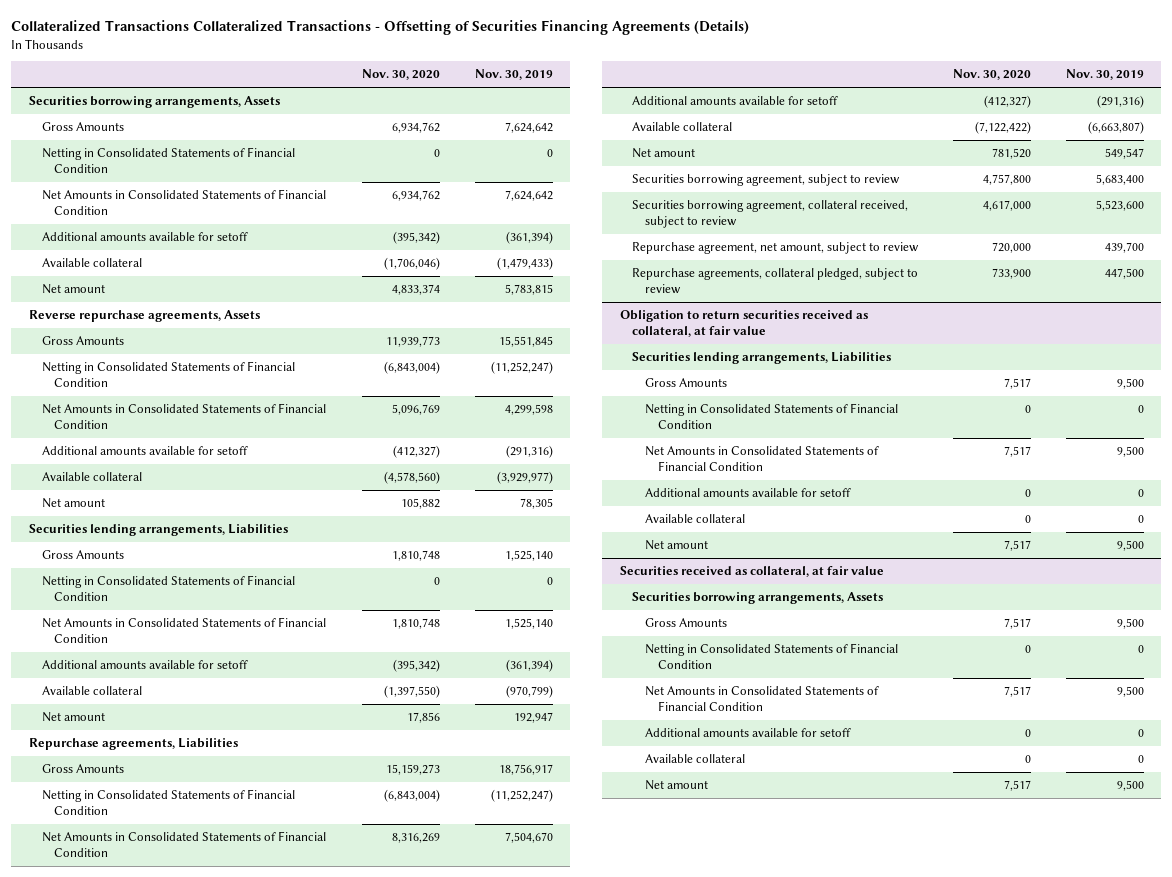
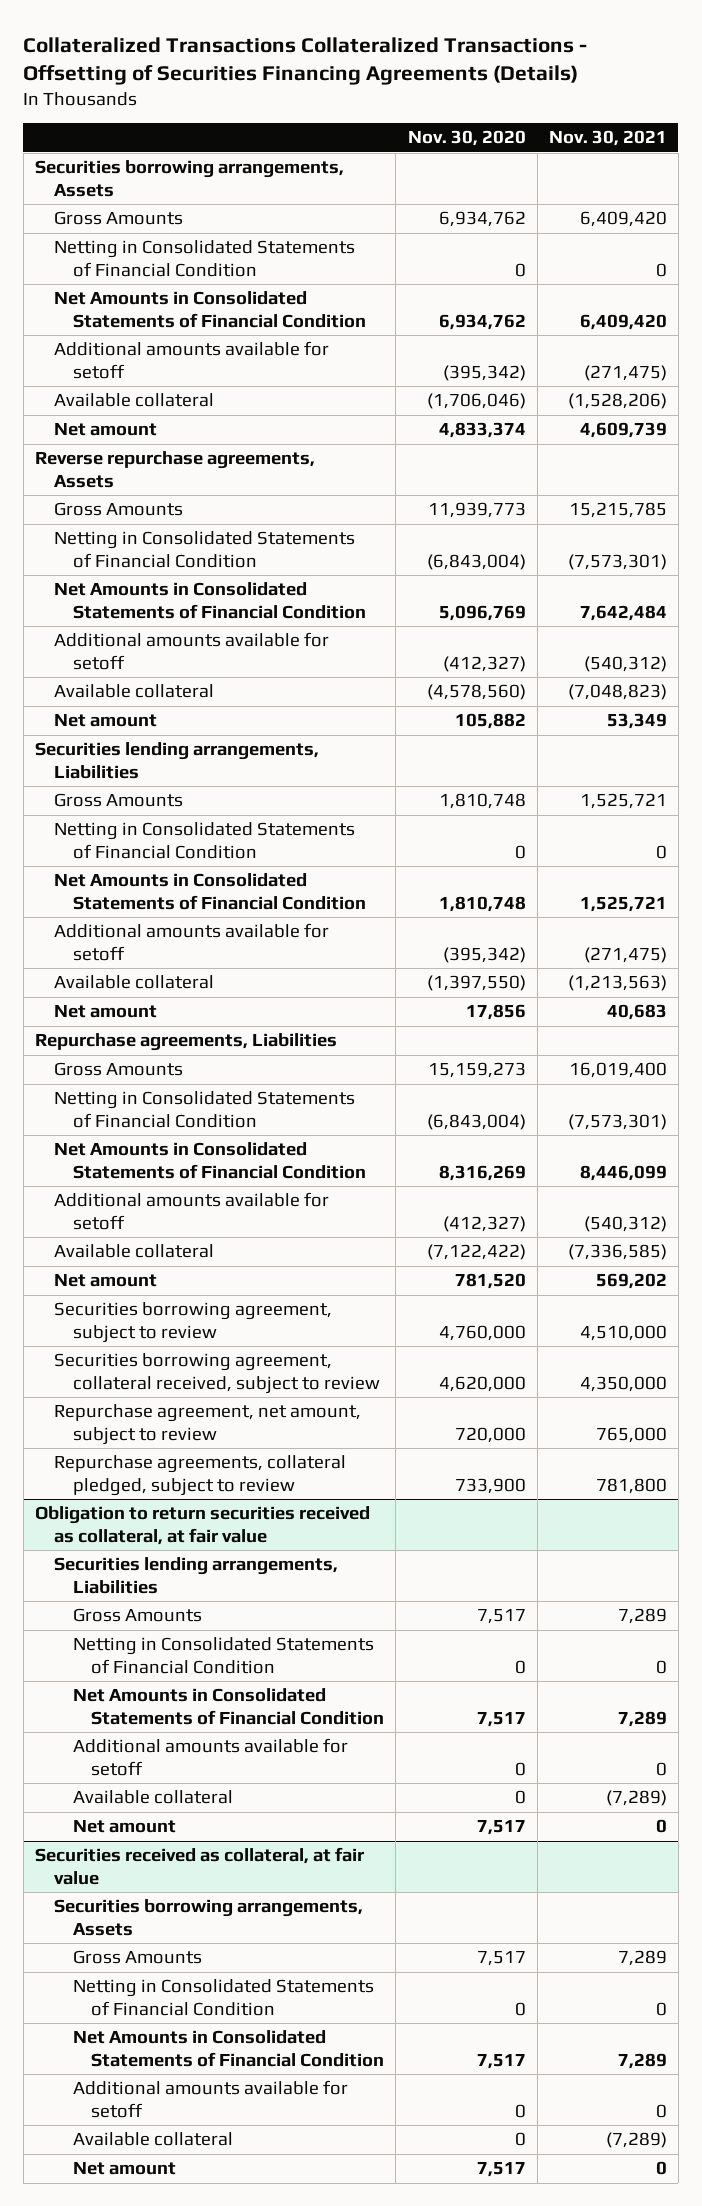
[474,69,553,81] Nov. 30, 2019 -> none
none -> [548,130,667,147] Nov. 30, 2021
[982,173,1031,185] 4,757,800 -> [438,1324,526,1341] 4,760,000
[982,199,1031,211] 4,617,000 -> [438,1375,526,1392] 4,620,000

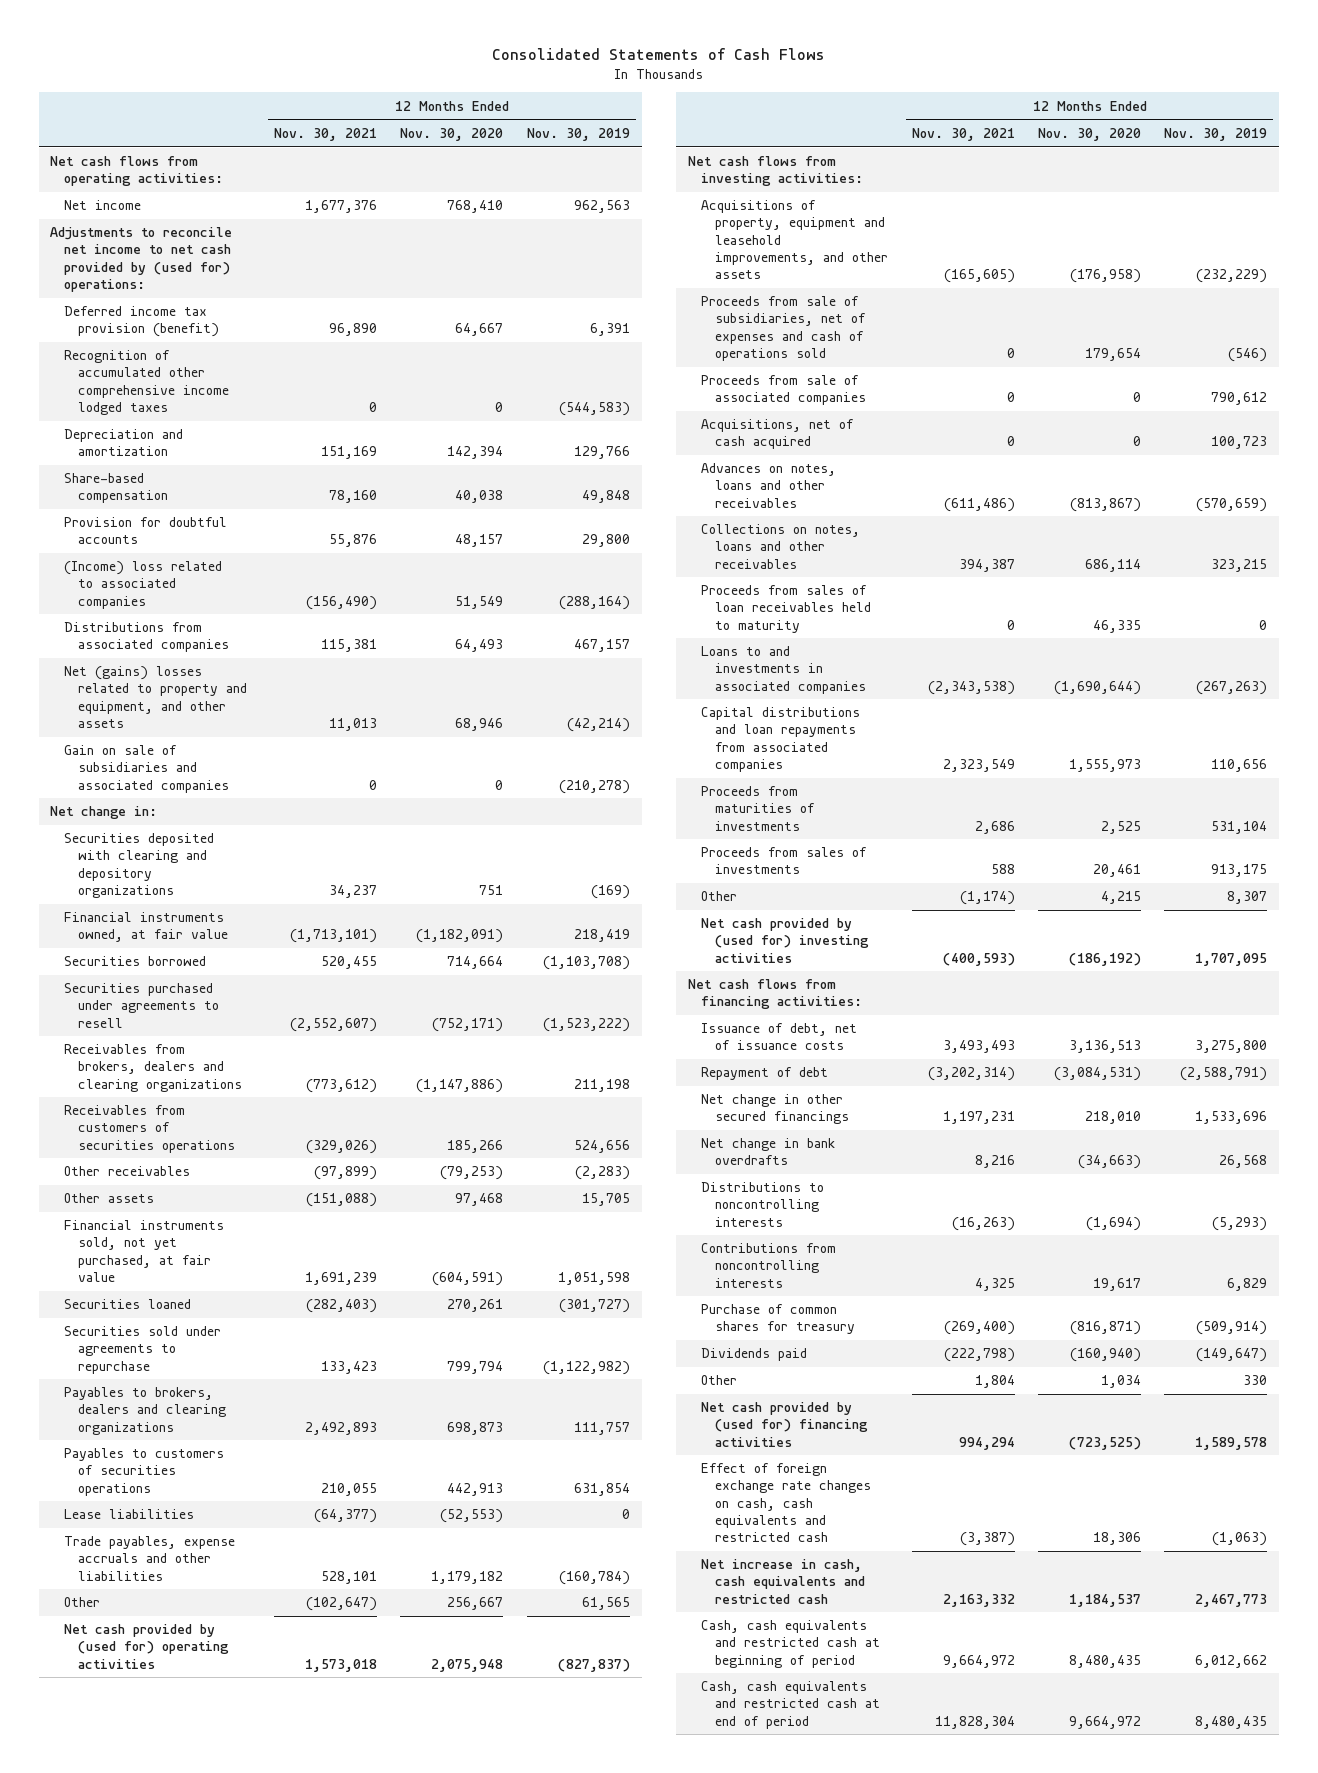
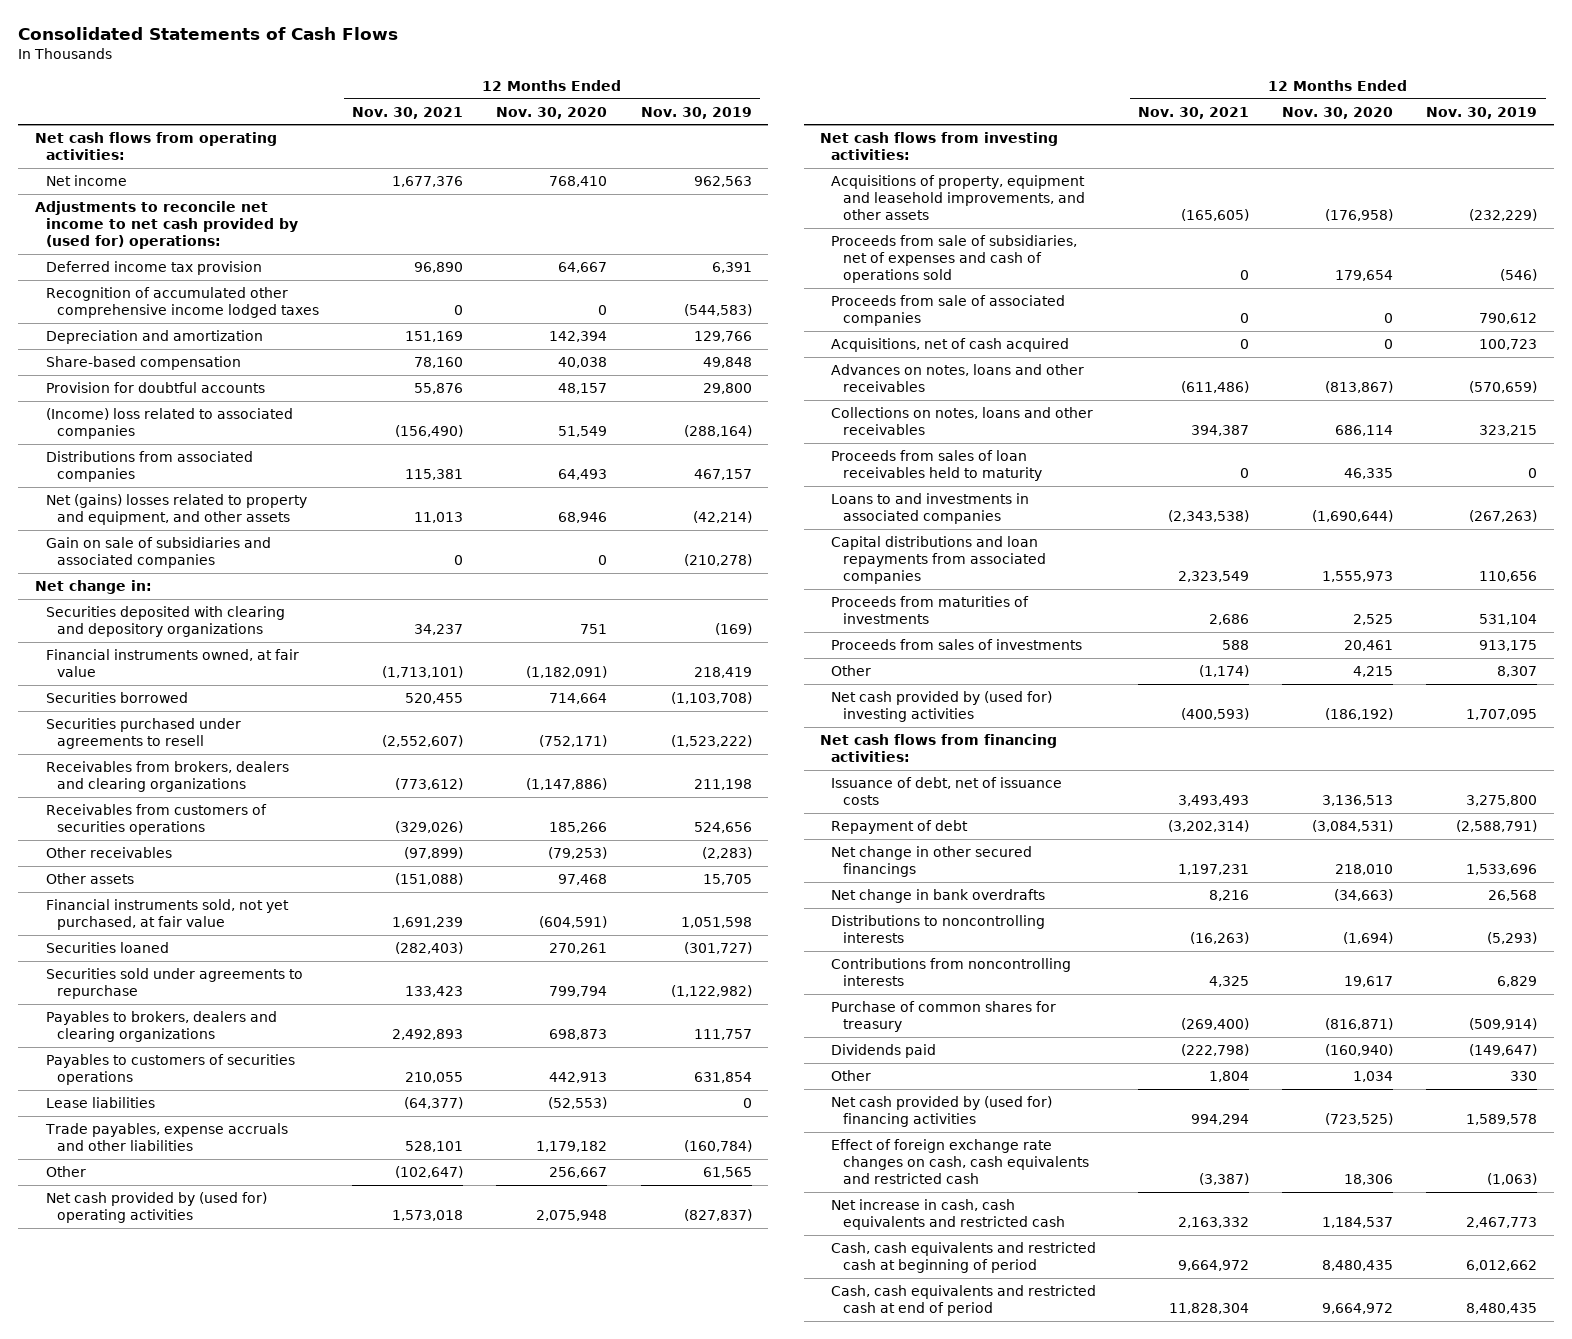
[63,306,219,338] Deferred income tax provision (benefit) -> [45,260,262,275] Deferred income tax provision

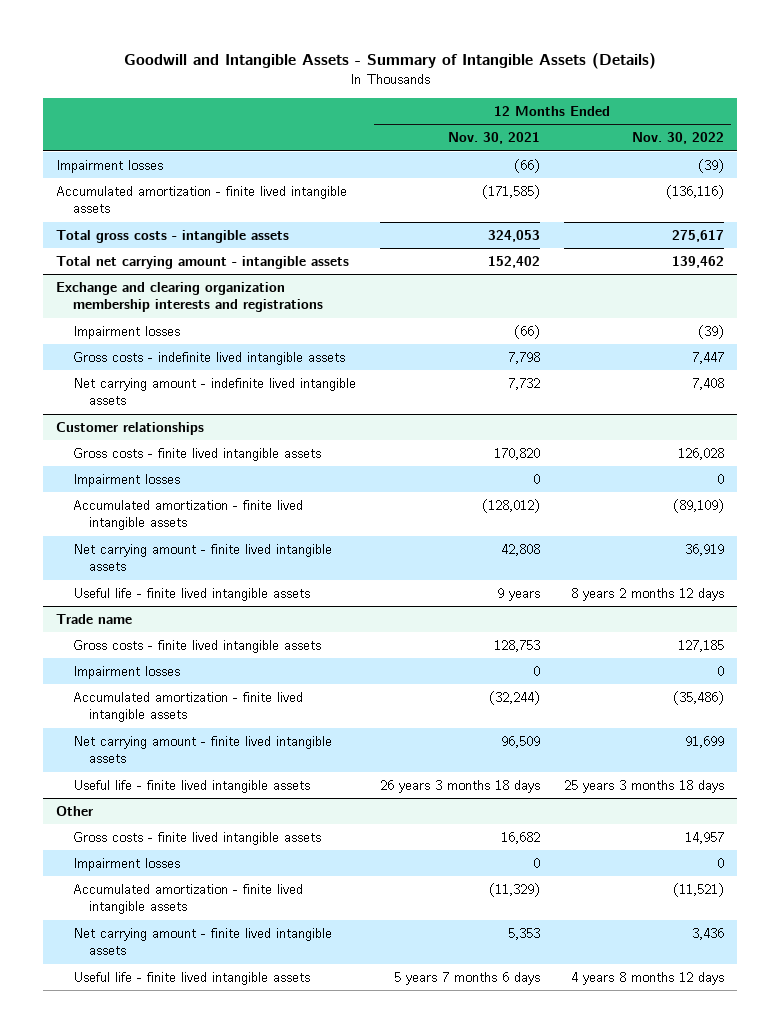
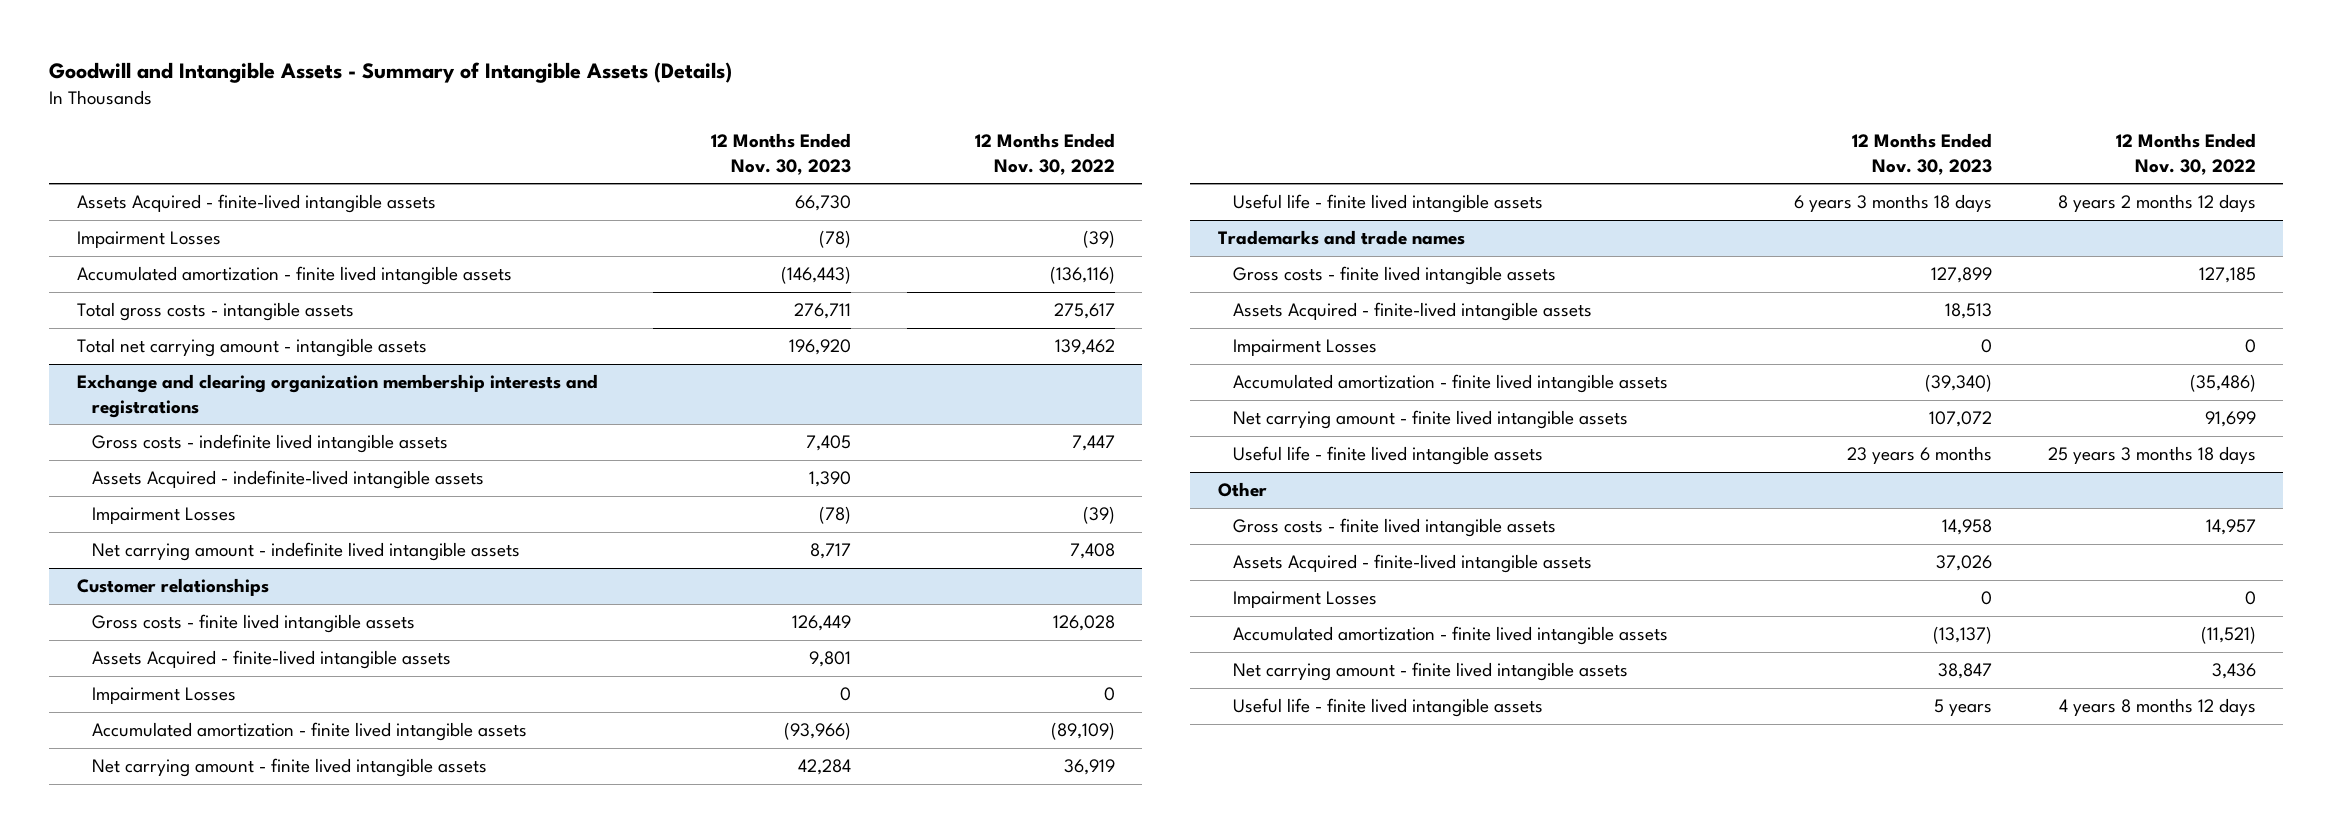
[448,132,541,145] Nov. 30, 2021 -> none
none -> [711,133,852,175] 12 Months Ended Nov. 30, 2023
none -> [76,194,436,214] Assets Acquired - finite-lived intangible assets
[55,159,163,173] Impairment losses -> [76,231,221,249] Impairment Losses
[72,325,180,339] Impairment losses -> none
none -> [91,470,484,490] Assets Acquired - indefinite-lived intangible assets
none -> [91,507,236,525] Impairment Losses
none -> [91,650,451,670] Assets Acquired - finite-lived intangible assets
[72,473,180,487] Impairment losses -> [91,687,236,705] Impairment Losses
[55,613,132,624] Trade name -> none
none -> [1217,230,1465,246] Trademarks and trade names
none -> [1232,302,1592,322] Assets Acquired - finite-lived intangible assets
[72,665,180,679] Impairment losses -> [1232,339,1377,357] Impairment Losses
none -> [1232,554,1592,574] Assets Acquired - finite-lived intangible assets
[72,857,180,871] Impairment losses -> [1232,591,1377,609] Impairment Losses

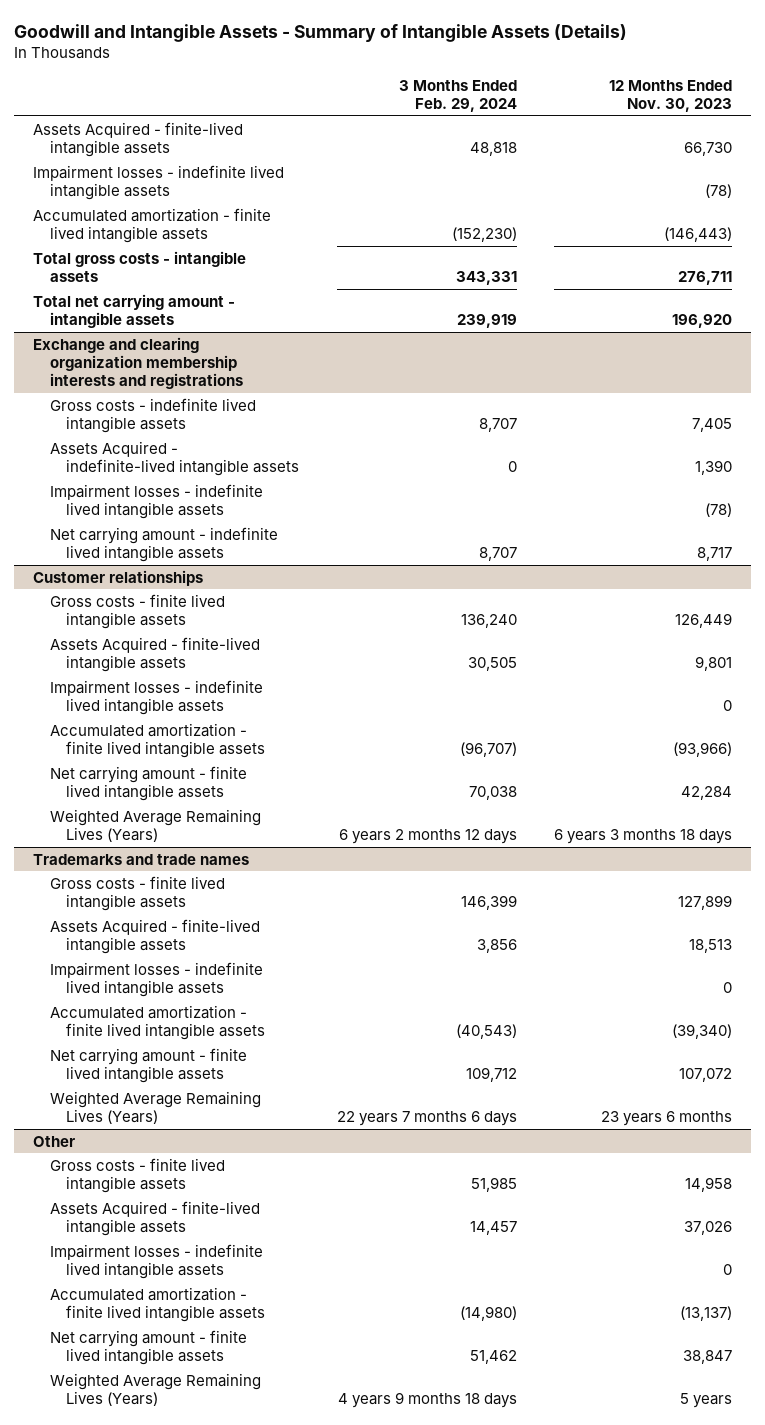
[974,133,1115,175] 12 Months Ended Nov. 30, 2022 -> none
none -> [398,79,517,113] 3 Months Ended Feb. 29, 2024
[76,231,221,249] Impairment Losses -> [33,164,285,200] Impairment losses - indefinite lived intangible assets
[91,507,236,525] Impairment Losses -> [49,483,263,519] Impairment losses - indefinite lived intangible assets
[91,687,236,705] Impairment Losses -> [49,679,263,715] Impairment losses - indefinite lived intangible assets
[1232,194,1543,214] Useful life - finite lived intangible assets -> [49,808,261,842] Weighted Average Remaining Lives (Years)
[1232,339,1377,357] Impairment Losses -> [49,961,263,997] Impairment losses - indefinite lived intangible assets
[1232,446,1543,466] Useful life - finite lived intangible assets -> [49,1090,261,1124] Weighted Average Remaining Lives (Years)
[1232,591,1377,609] Impairment Losses -> [49,1243,263,1279] Impairment losses - indefinite lived intangible assets
[1232,698,1543,718] Useful life - finite lived intangible assets -> [49,1372,261,1406] Weighted Average Remaining Lives (Years)

